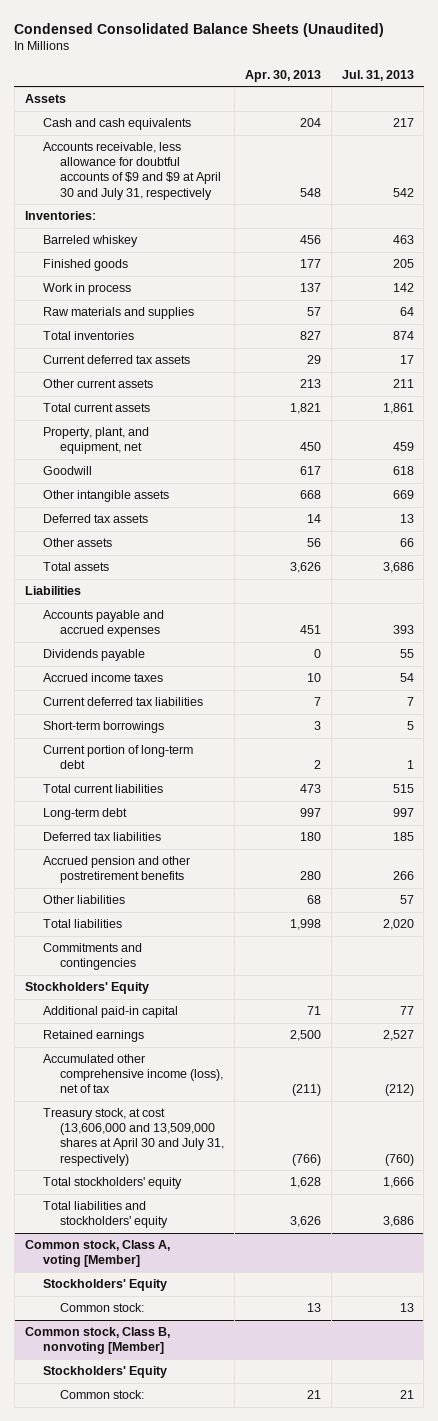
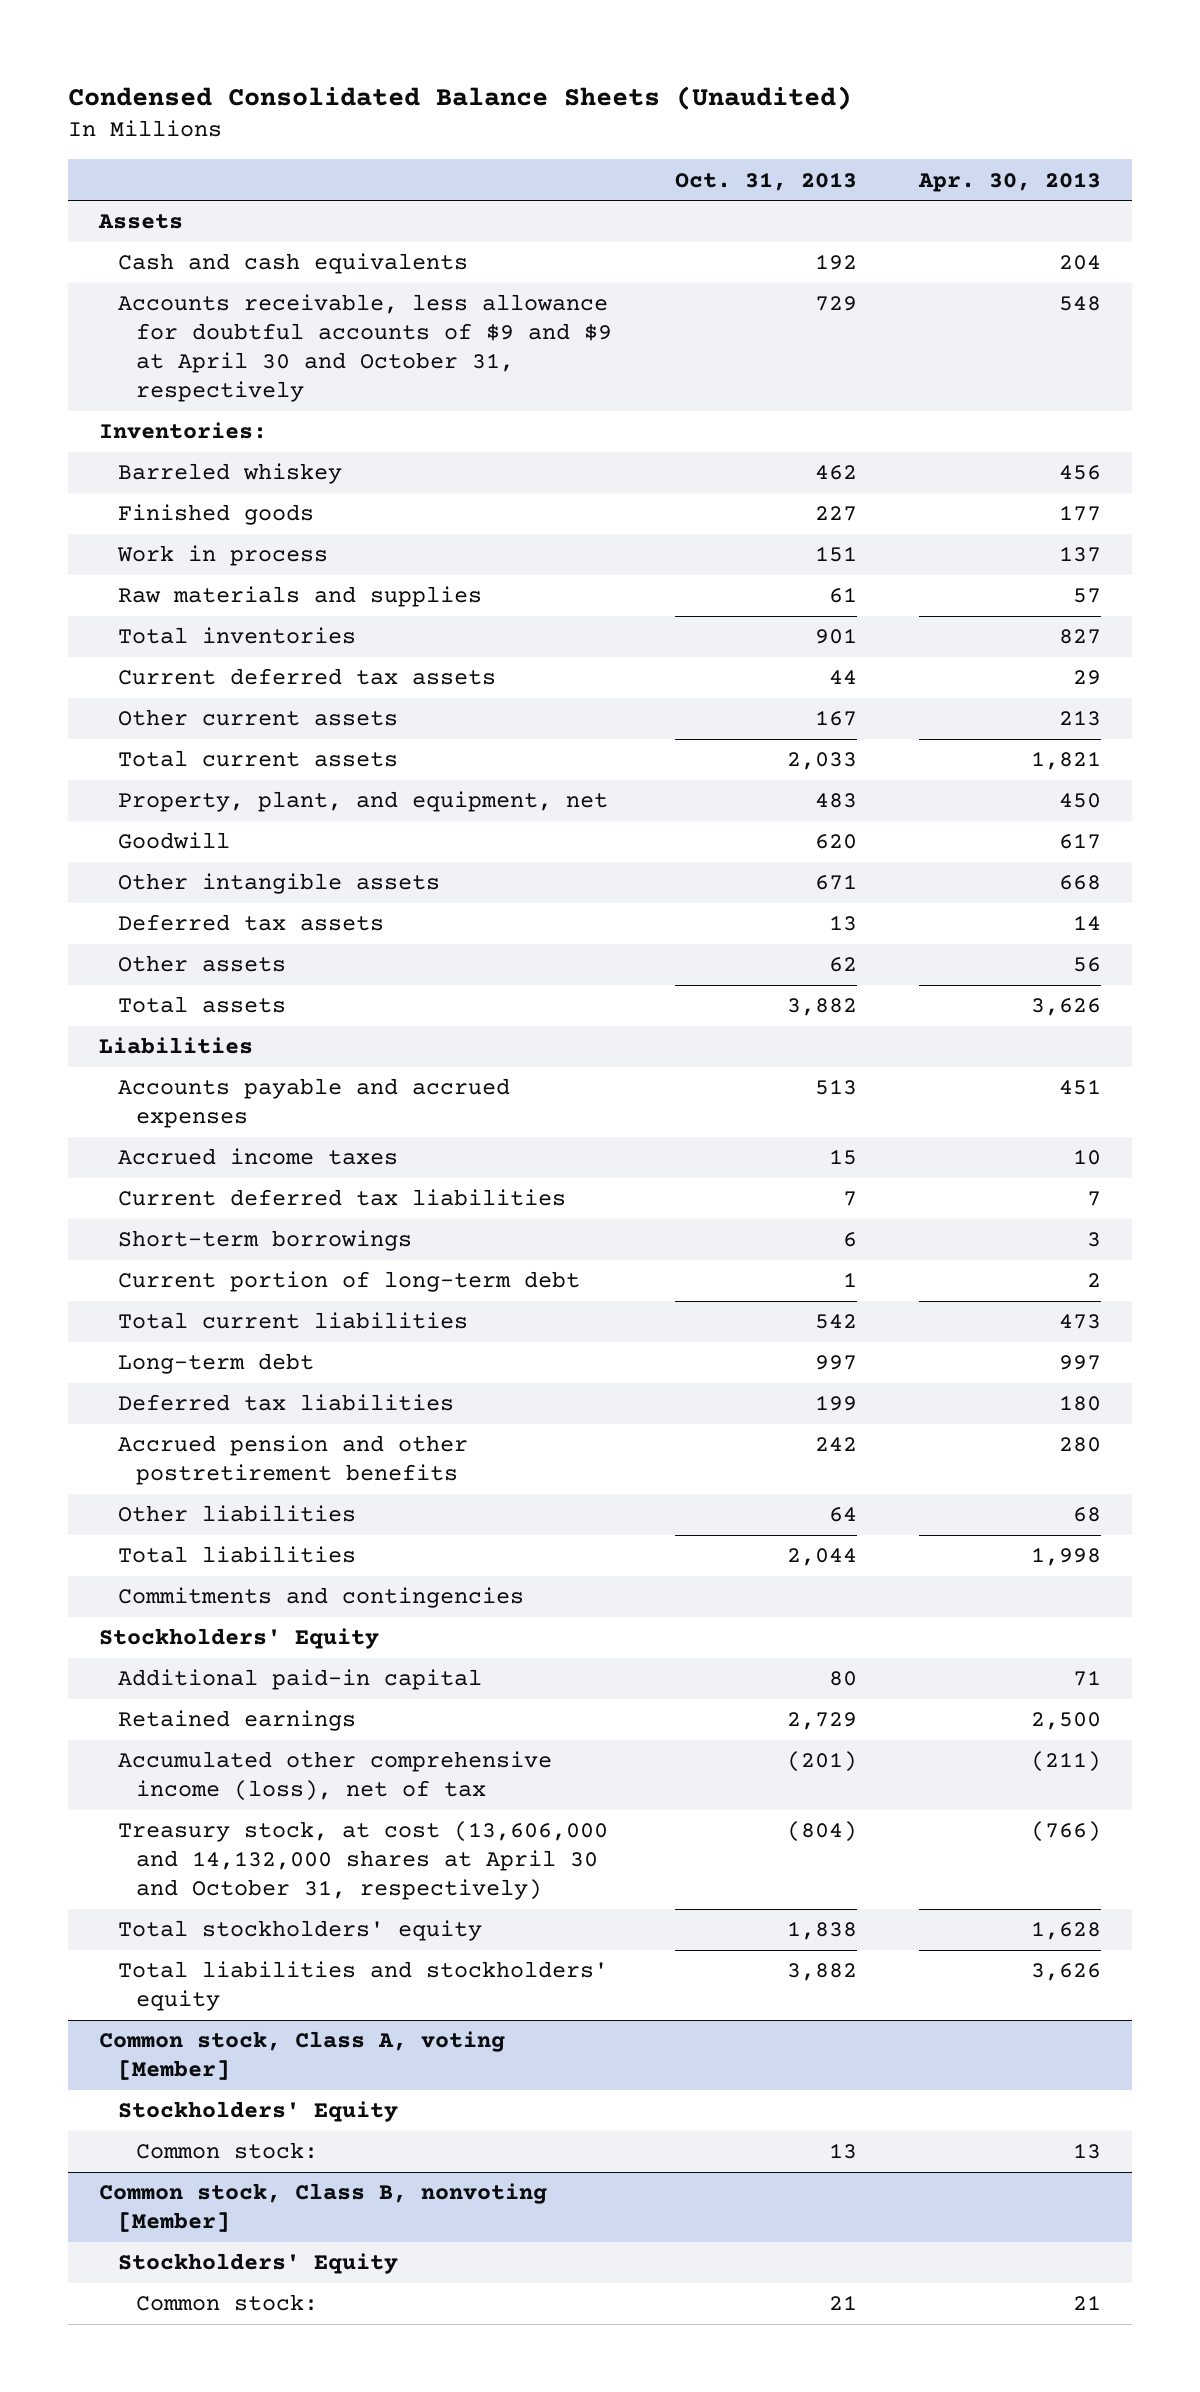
[341,69,414,81] Jul. 31, 2013 -> none
none -> [674,171,857,191] Oct. 31, 2013
[42,142,222,200] Accounts receivable, less allowance for doubtful accounts of $9 and $9 at April 30 and July 31, respectively -> [117,294,613,402] Accounts receivable, less allowance for doubtful accounts of $9 and $9 at April 30 and October 31, respectively
[42,649,145,662] Dividends payable -> none
[42,1108,225,1166] Treasury stock, at cost (13,606,000 and 13,509,000 shares at April 30 and July 31, respectively) -> [117,1821,608,1900] Treasury stock, at cost (13,606,000 and 14,132,000 shares at April 30 and October 31, respectively)

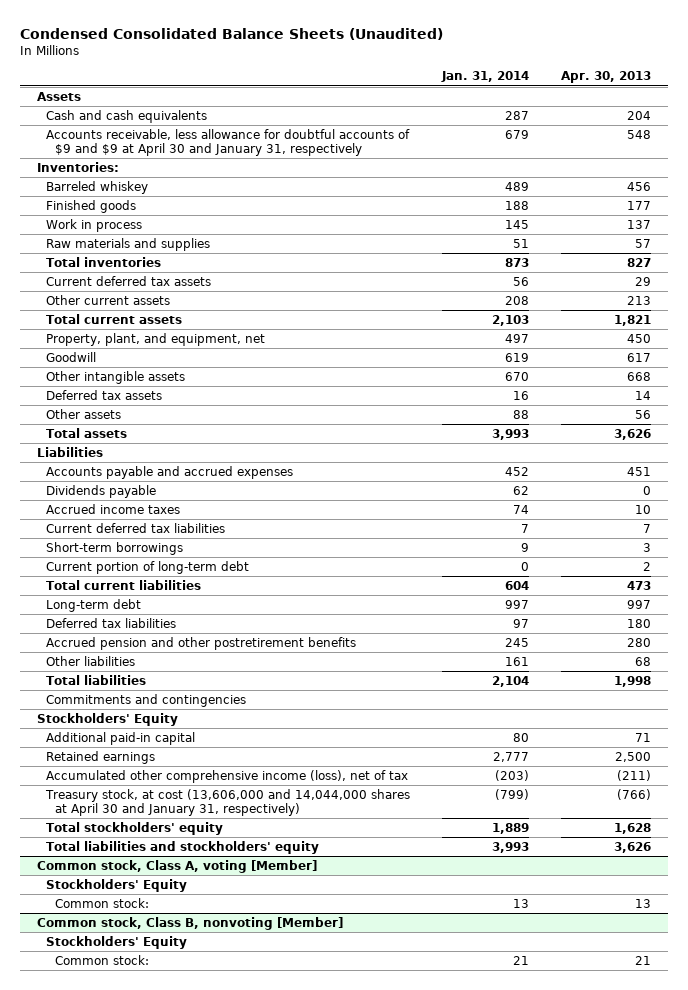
[674,171,857,191] Oct. 31, 2013 -> none
none -> [441,71,530,83] Jan. 31, 2014
[117,294,613,402] Accounts receivable, less allowance for doubtful accounts of $9 and $9 at April 30 and October 31, respectively -> [45,129,410,156] Accounts receivable, less allowance for doubtful accounts of $9 and $9 at April 30 and January 31, respectively
none -> [45,485,156,499] Dividends payable
[117,1821,608,1900] Treasury stock, at cost (13,606,000 and 14,132,000 shares at April 30 and October 31, respectively) -> [44,789,410,816] Treasury stock, at cost (13,606,000 and 14,044,000 shares at April 30 and January 31, respectively)

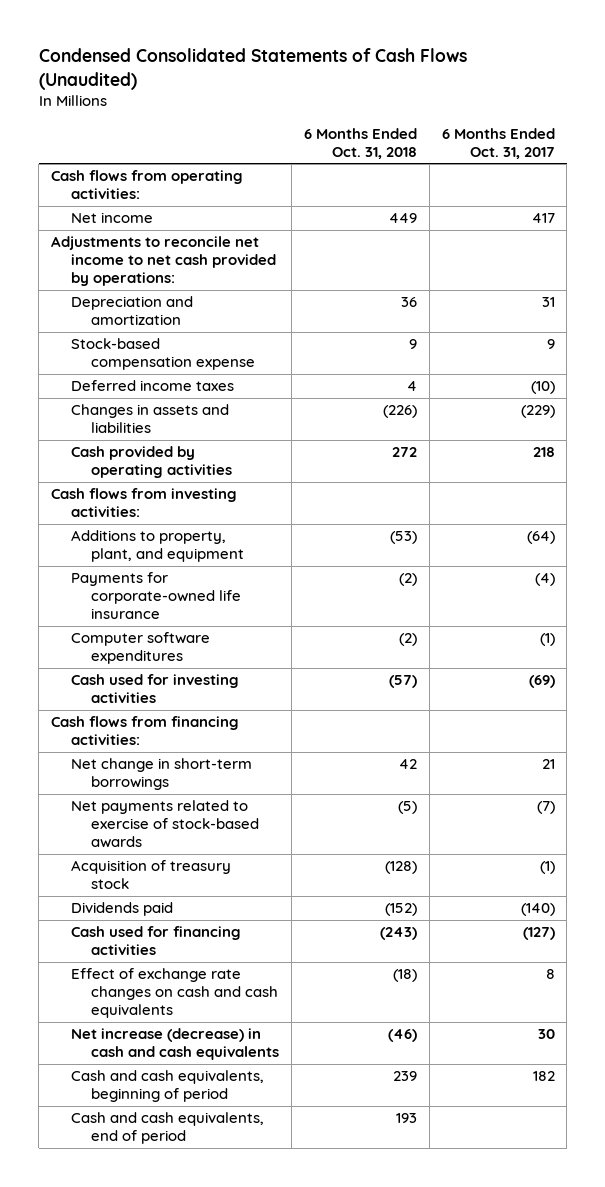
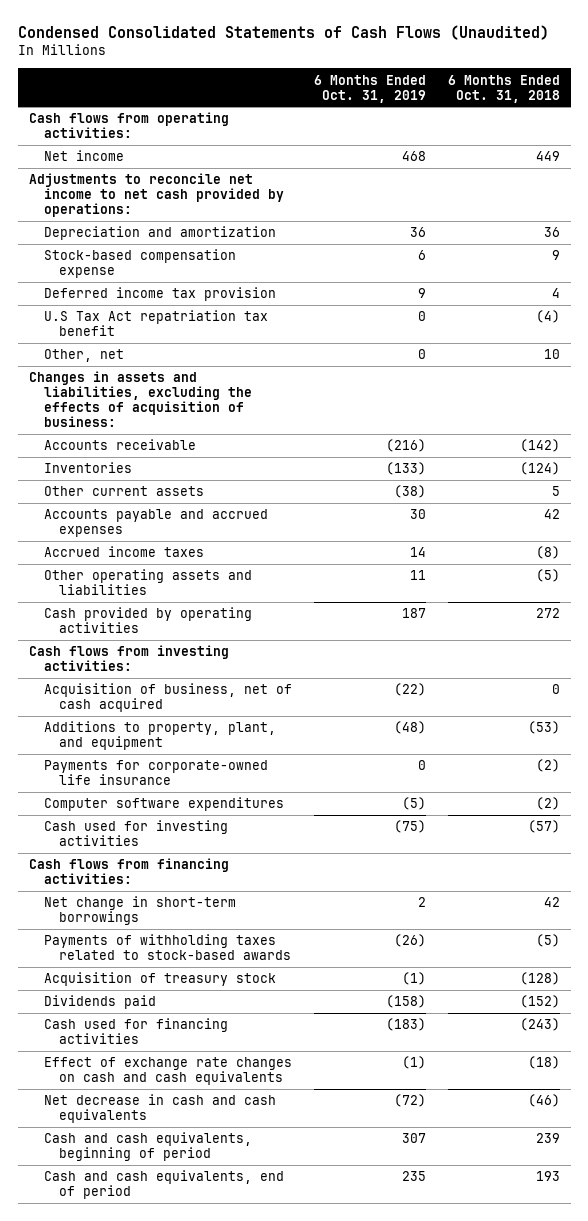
[441,127,555,159] 6 Months Ended Oct. 31, 2017 -> none
none -> [313,74,426,103] 6 Months Ended Oct. 31, 2019
[70,380,234,392] Deferred income taxes -> [43,287,276,302] Deferred income tax provision
none -> [43,310,268,337] U.S Tax Act repatriation tax benefit
none -> [43,349,124,363] Other, net
none -> [28,371,252,428] Changes in assets and liabilities, excluding the effects of acquisition of business:
none -> [43,439,196,451] Accounts receivable
none -> [43,462,132,474] Inventories
none -> [43,486,204,497] Other current assets
none -> [43,509,268,538] Accounts payable and accrued expenses
none -> [43,546,204,558] Accrued income taxes
[70,404,229,434] Changes in assets and liabilities -> [43,569,252,596] Other operating assets and liabilities
[382,405,417,419] (226) -> [535,569,560,583] (5)
none -> [43,683,292,713] Acquisition of business, net of cash acquired
[70,800,260,849] Net payments related to exercise of stock-based awards -> [43,934,291,961] Payments of withholding taxes related to stock-based awards
[70,1028,280,1061] Net increase (decrease) in cash and cash equivalents -> [43,1094,276,1124] Net decrease in cash and cash equivalents

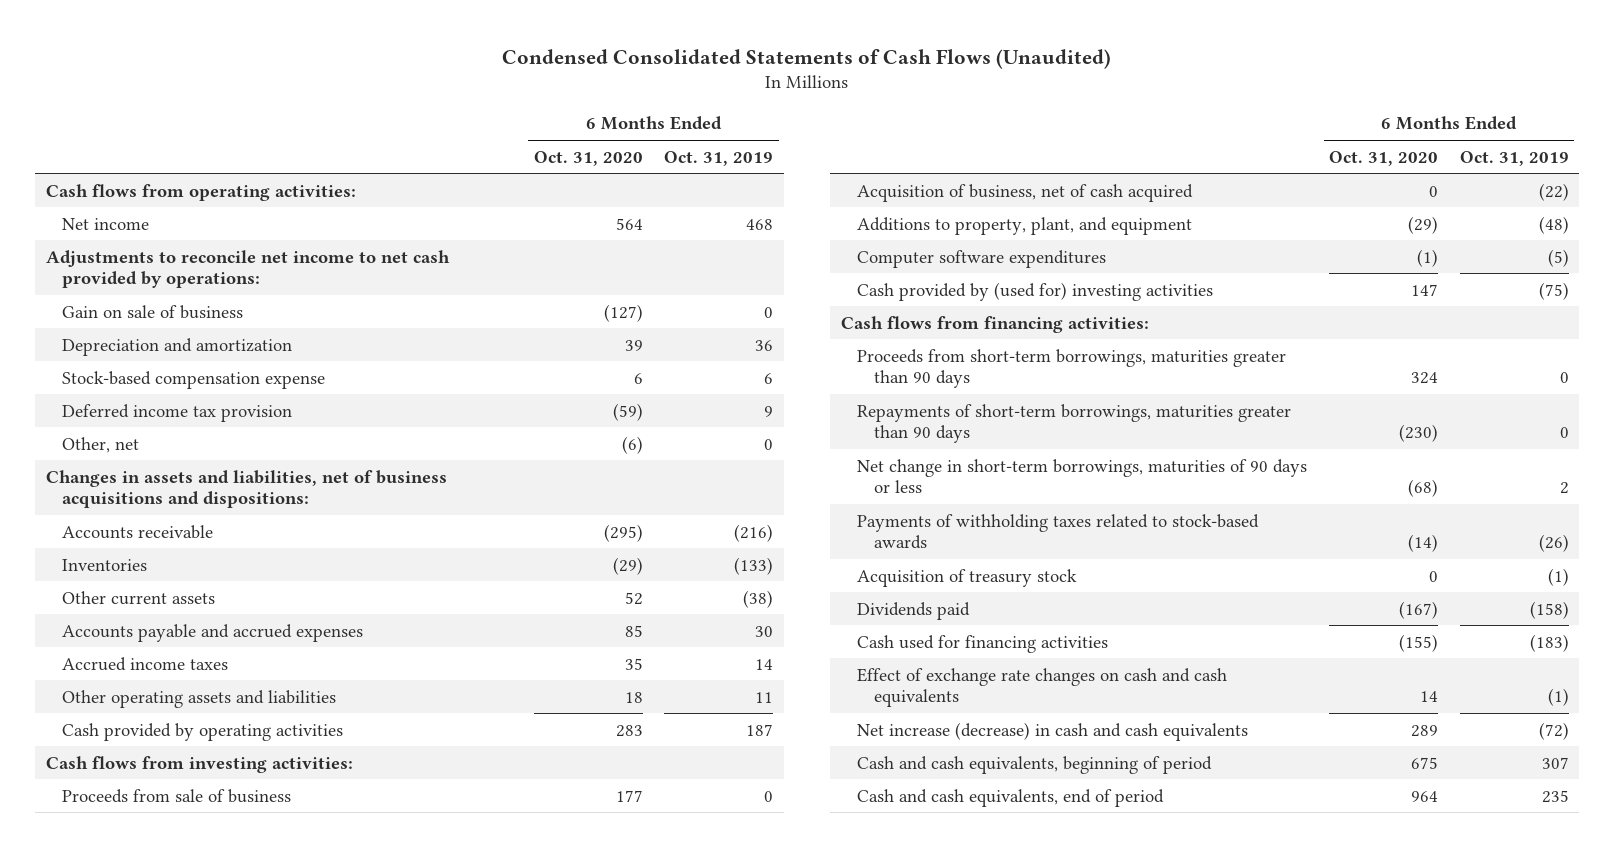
[447,74,560,103] 6 Months Ended Oct. 31, 2018 -> none
none -> [533,150,643,166] Oct. 31, 2020
none -> [62,304,244,319] Gain on sale of business
[43,310,268,337] U.S Tax Act repatriation tax benefit -> none
[28,371,252,428] Changes in assets and liabilities, excluding the effects of acquisition of business: -> [45,469,447,509] Changes in assets and liabilities, net of business acquisitions and dispositions:
none -> [62,788,292,803] Proceeds from sale of business
[43,760,268,786] Payments for corporate-owned life insurance -> none
[43,820,228,847] Cash used for investing activities -> [857,281,1214,301] Cash provided by (used for) investing activities
none -> [857,348,1287,389] Proceeds from short-term borrowings, maturities greater than 90 days
none -> [857,403,1292,444] Repayments of short-term borrowings, maturities greater than 90 days
[43,896,236,926] Net change in short-term borrowings -> [857,458,1308,494] Net change in short-term borrowings, maturities of 90 days or less
[43,1094,276,1124] Net decrease in cash and cash equivalents -> [857,721,1249,741] Net increase (decrease) in cash and cash equivalents

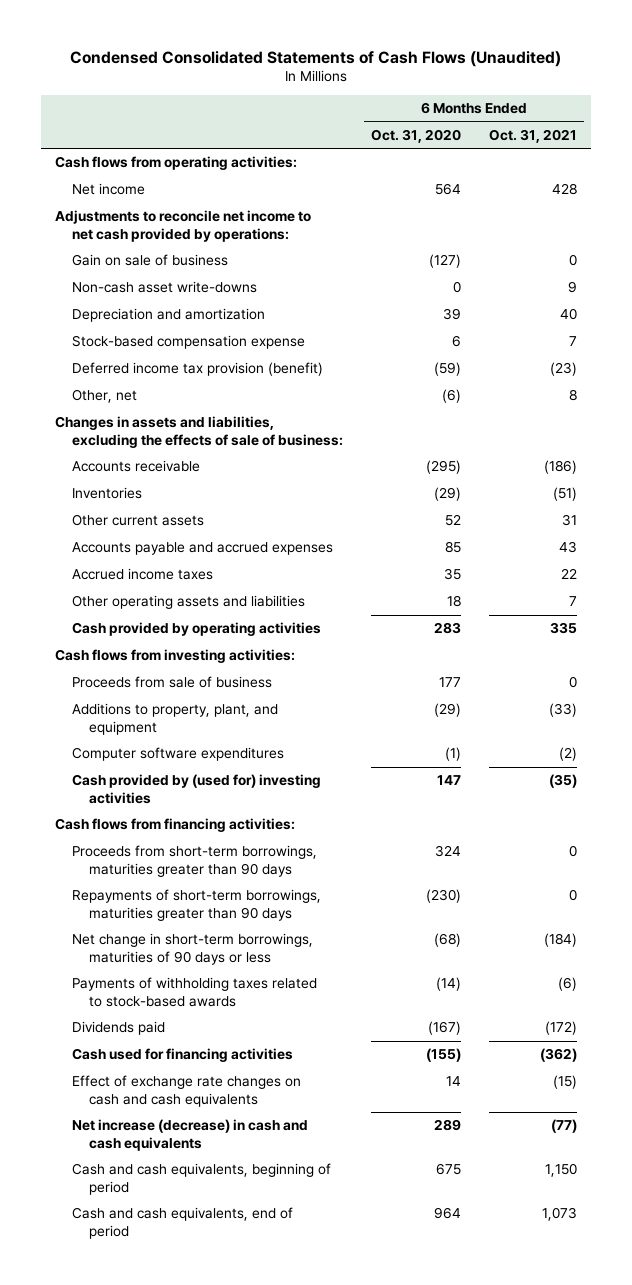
[664,150,774,166] Oct. 31, 2019 -> none
none -> [488,129,577,144] Oct. 31, 2021
none -> [72,281,258,294] Non-cash asset write-downs
[62,403,293,422] Deferred income tax provision -> [72,362,324,377] Deferred income tax provision (benefit)
[45,469,447,509] Changes in assets and liabilities, net of business acquisitions and dispositions: -> [54,416,344,448] Changes in assets and liabilities, excluding the effects of sale of business:
[857,183,1194,202] Acquisition of business, net of cash acquired -> none
[857,568,1078,587] Acquisition of treasury stock -> none

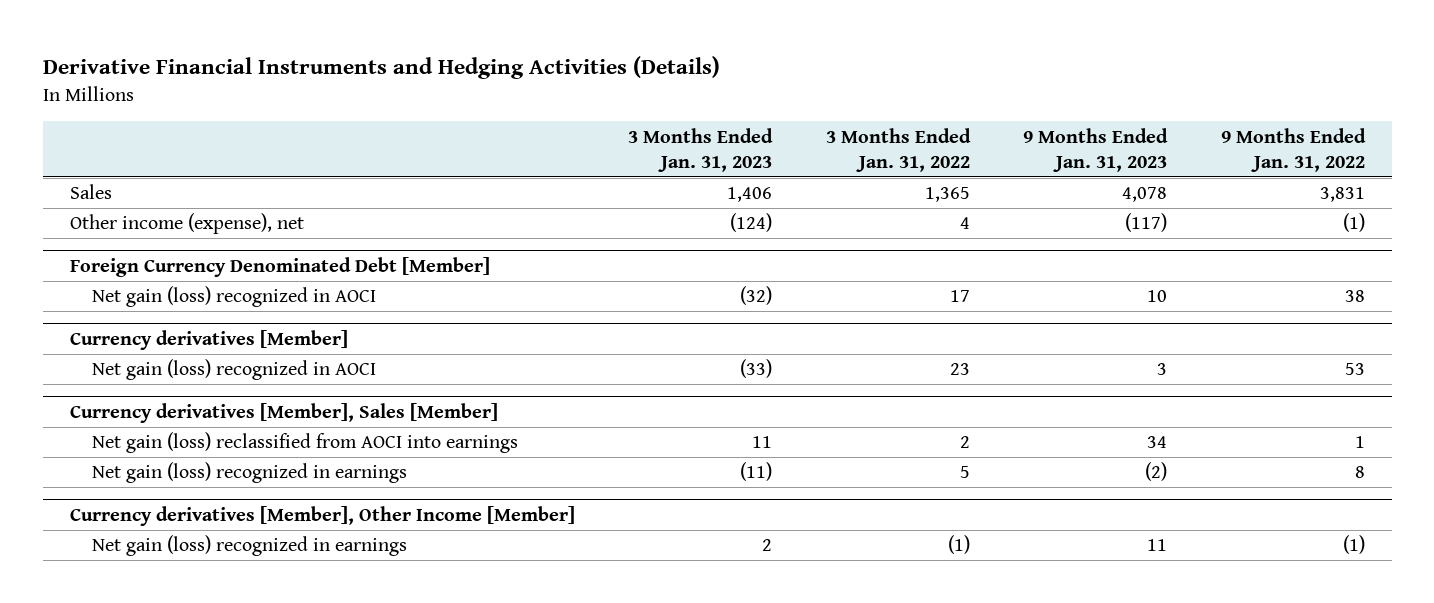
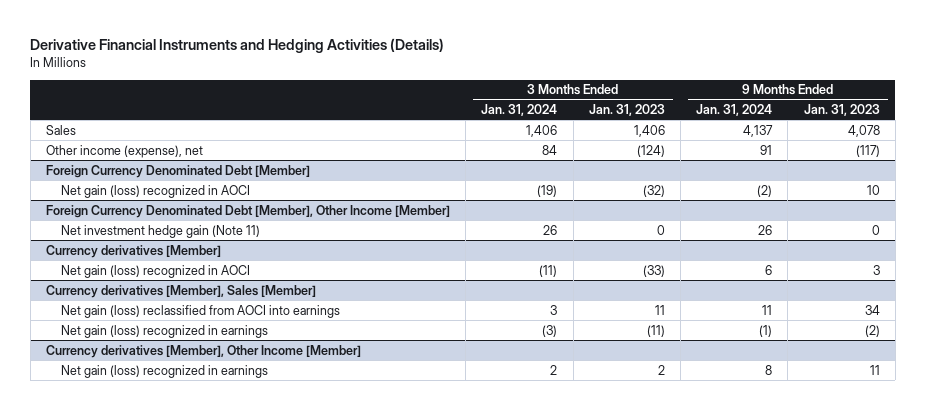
[825,127,971,173] 3 Months Ended Jan. 31, 2022 -> none
[1220,127,1366,173] 9 Months Ended Jan. 31, 2022 -> none
none -> [481,104,558,117] Jan. 31, 2024
none -> [696,104,773,117] Jan. 31, 2024
none -> [45,204,450,218] Foreign Currency Denominated Debt [Member], Other Income [Member]
none -> [61,224,261,238] Net investment hedge gain (Note 11)

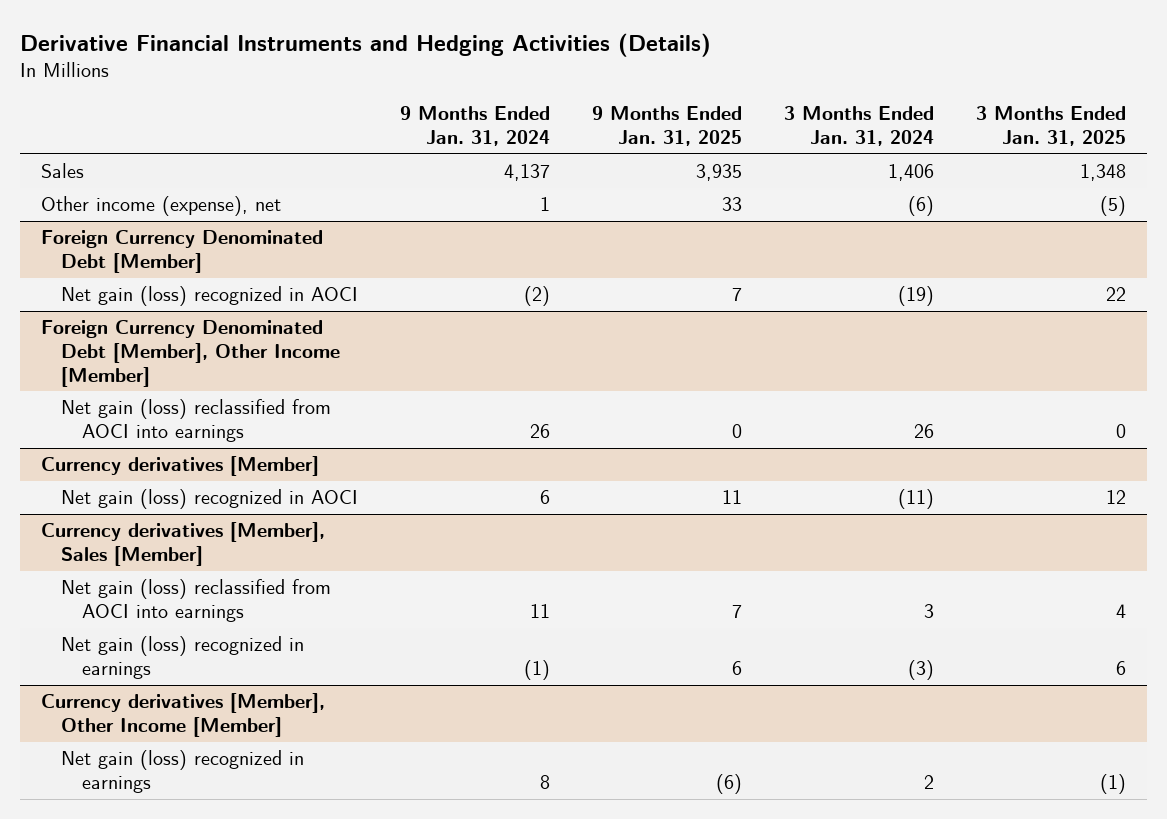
[588,104,665,117] Jan. 31, 2023 -> none
[803,104,880,117] Jan. 31, 2023 -> none
none -> [592,106,743,147] 9 Months Ended Jan. 31, 2025
none -> [976,106,1127,147] 3 Months Ended Jan. 31, 2025
[542,144,558,155] 84 -> [908,196,935,217] (6)
[760,144,773,155] 91 -> [540,197,551,212] 1
[61,224,261,238] Net investment hedge gain (Note 11) -> [61,399,332,443] Net gain (loss) reclassified from AOCI into earnings

